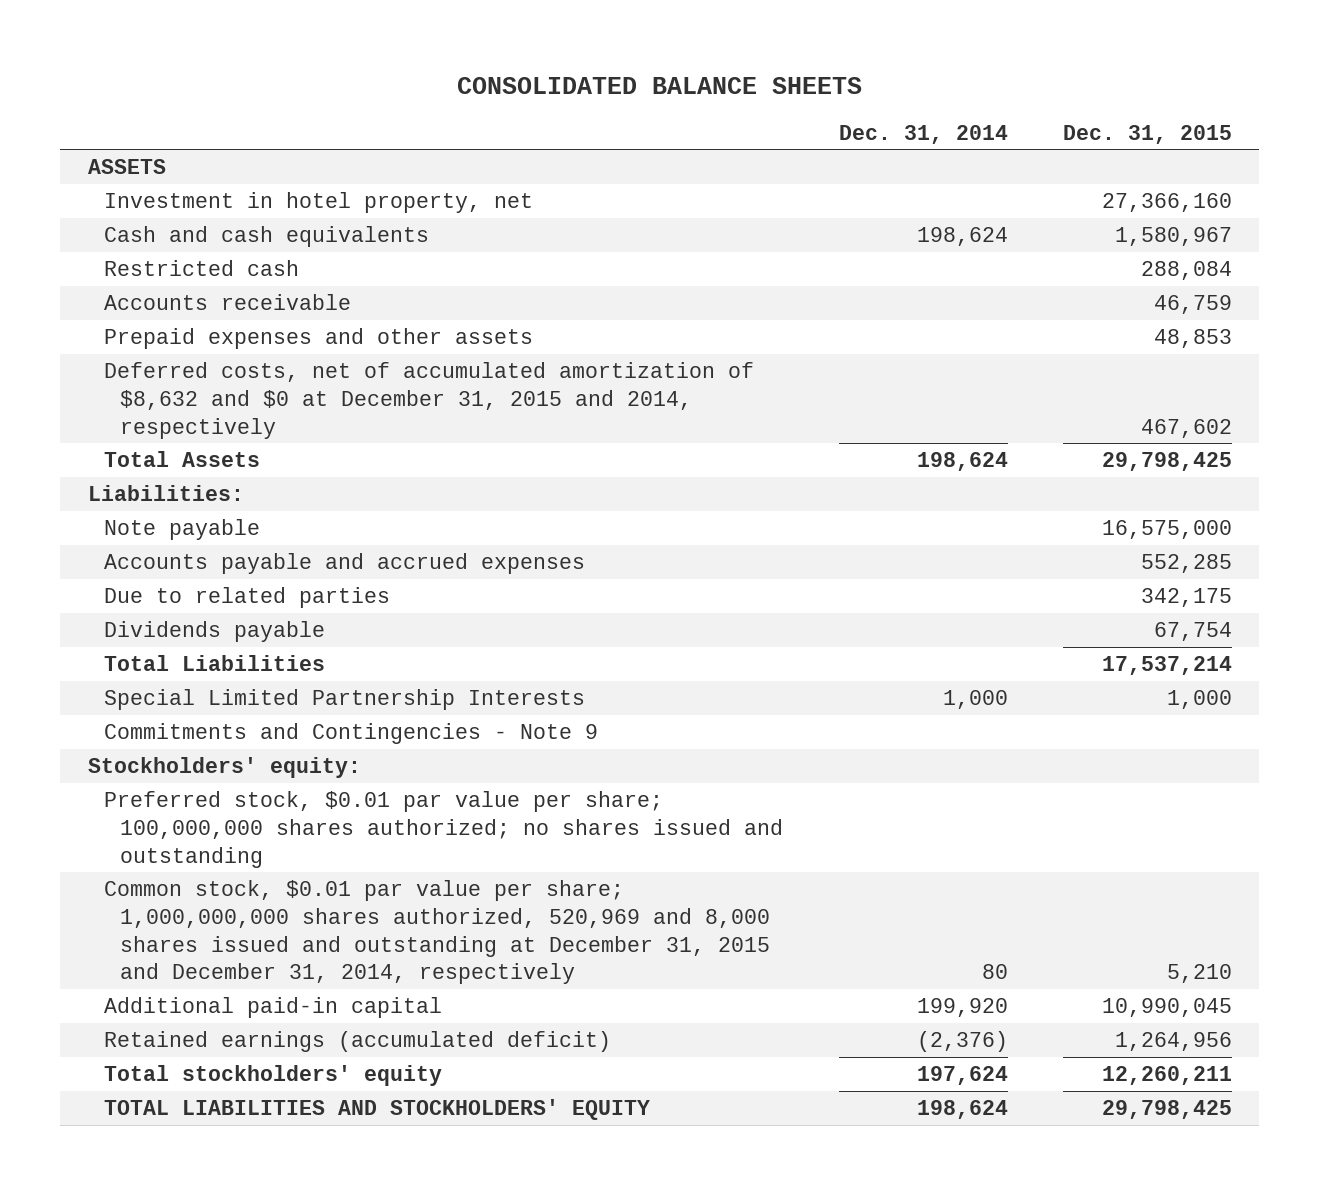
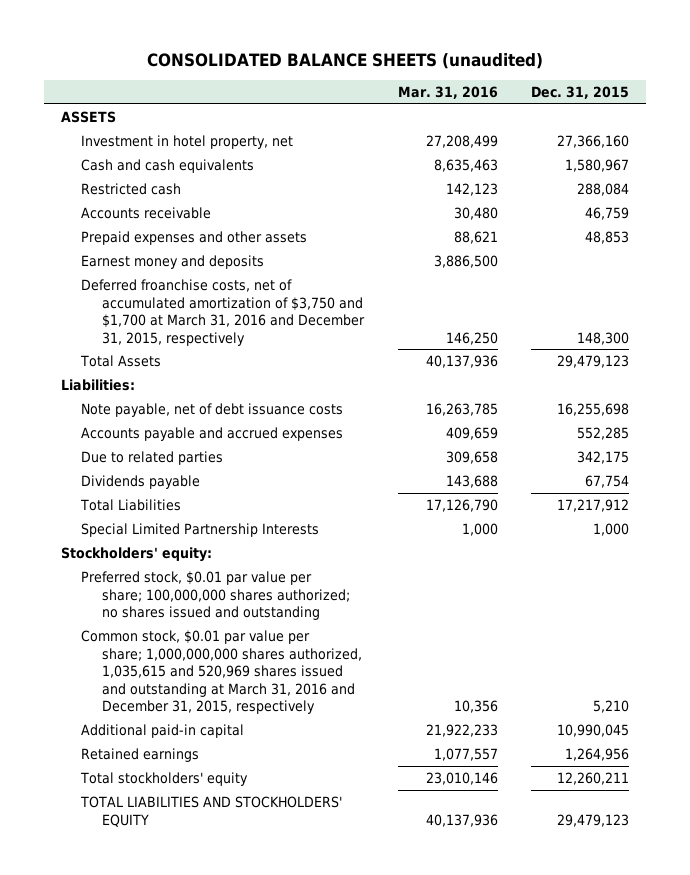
[456,77,862,95] CONSOLIDATED BALANCE SHEETS -> [146,52,543,69] CONSOLIDATED BALANCE SHEETS (unaudited)
[838,124,1008,144] Dec. 31, 2014 -> none
none -> [397,86,498,100] Mar. 31, 2016
none -> [81,255,265,270] Earnest money and deposits
[104,362,755,439] Deferred costs, net of accumulated amortization of $8,632 and $0 at December 31, 2015 and 2014, respectively -> [81,279,366,346] Deferred froanchise costs, net of accumulated amortization of $3,750 and $1,700 at March 31, 2016 and December 31, 2015, respectively
[1140,418,1232,438] 467,602 -> [577,331,630,345] 148,300
[1101,452,1232,472] 29,798,425 -> [557,355,630,369] 29,479,123
[104,519,261,541] Note payable -> [81,403,344,418] Note payable, net of debt issuance costs
[1101,520,1232,540] 16,575,000 -> [557,403,630,417] 16,255,698
[1101,656,1232,676] 17,537,214 -> [557,499,630,513] 17,217,912
[104,723,599,745] Commitments and Contingencies - Note 9 -> none
[104,880,771,985] Common stock, $0.01 par value per share; 1,000,000,000 shares authorized, 520,969 and 8,000 shares issued and outstanding at December 31, 2015 and December 31, 2014, respectively -> [81,630,363,715] Common stock, $0.01 par value per share; 1,000,000,000 shares authorized, 1,035,615 and 520,969 shares issued and outstanding at March 31, 2016 and December 31, 2015, respectively
[104,1031,612,1053] Retained earnings (accumulated deficit) -> [81,748,200,763] Retained earnings
[1101,1100,1232,1120] 29,798,425 -> [557,813,630,827] 29,479,123

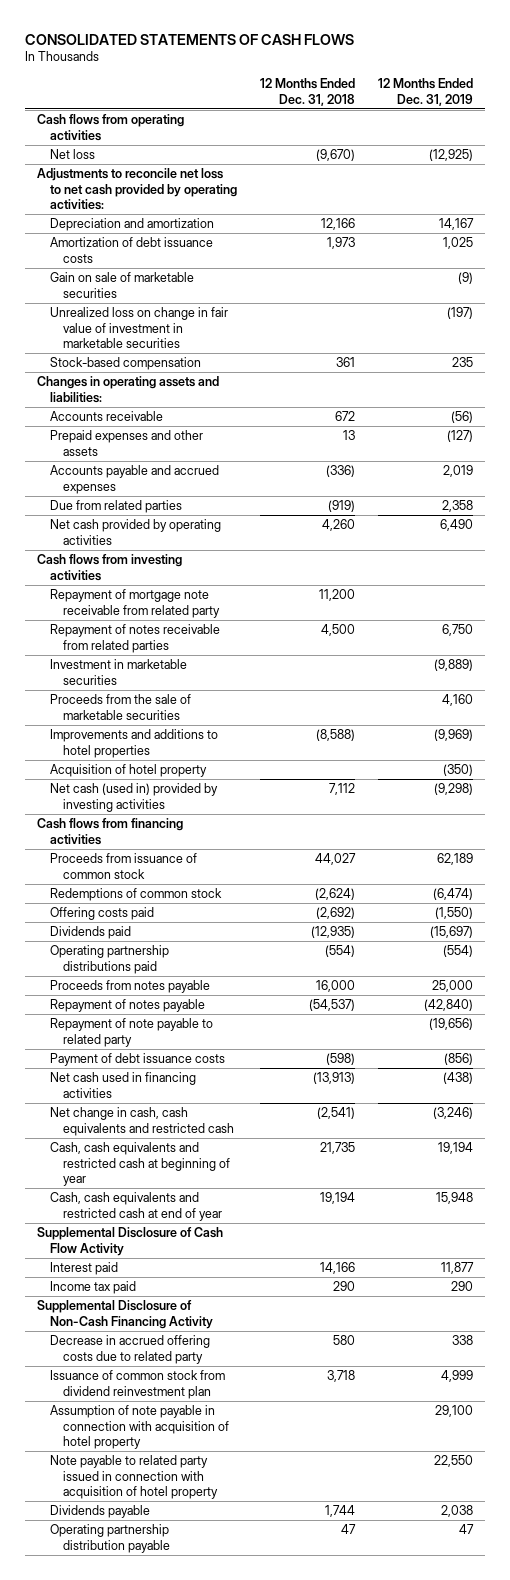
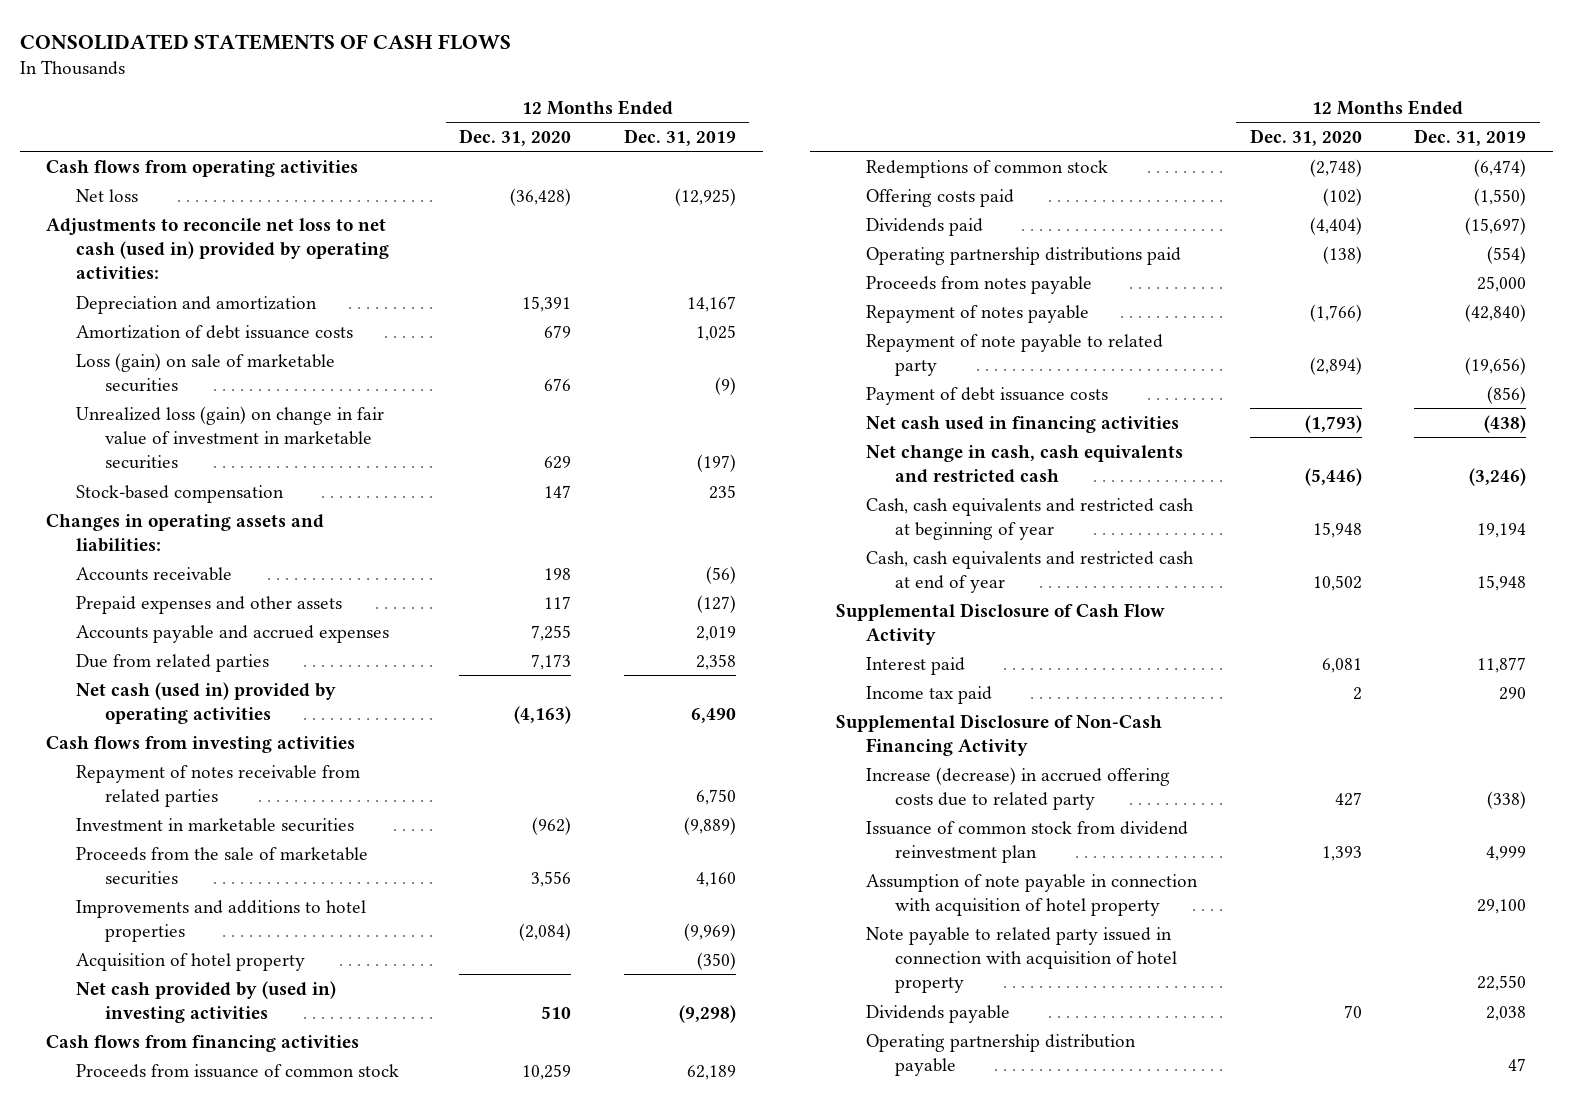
[260,77,356,106] 12 Months Ended Dec. 31, 2018 -> none
none -> [459,128,572,146] Dec. 31, 2020
[36,168,238,211] Adjustments to reconcile net loss to net cash provided by operating activities: -> [46,217,389,280] Adjustments to reconcile net loss to net cash (used in) provided by operating activities:
[50,272,195,298] Gain on sale of marketable securities -> [75,352,335,392] Loss (gain) on sale of marketable securities
[50,307,229,349] Unrealized loss on change in fair value of investment in marketable securities -> [75,405,384,470] Unrealized loss (gain) on change in fair value of investment in marketable securities
[50,519,222,545] Net cash provided by operating activities -> [75,681,336,724] Net cash (used in) provided by operating activities
[50,589,221,618] Repayment of mortgage note receivable from related party -> none
[50,783,219,812] Net cash (used in) provided by investing activities -> [75,980,336,1023] Net cash provided by (used in) investing activities
[50,1335,211,1364] Decrease in accrued offering costs due to related party -> [865,766,1170,810] Increase (decrease) in accrued offering costs due to related party
[452,1335,474,1346] 338 -> [1487,790,1527,809] (338)

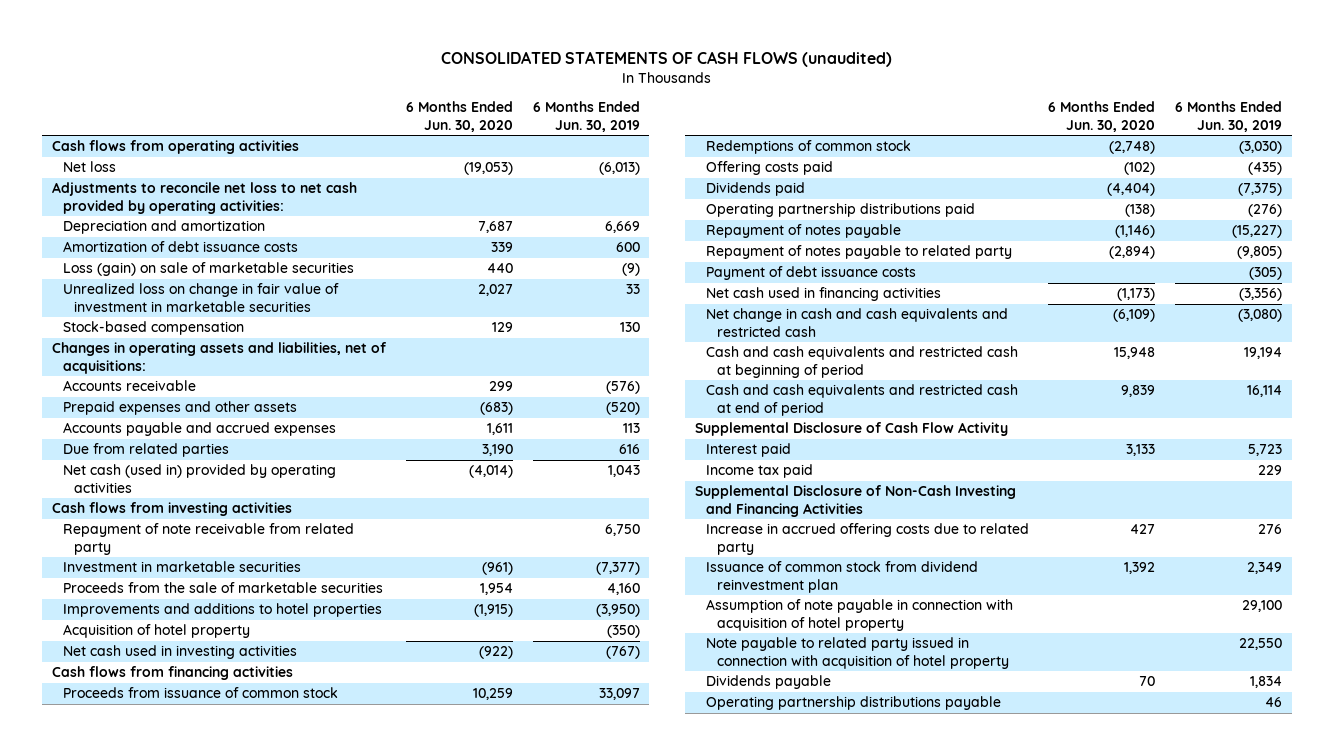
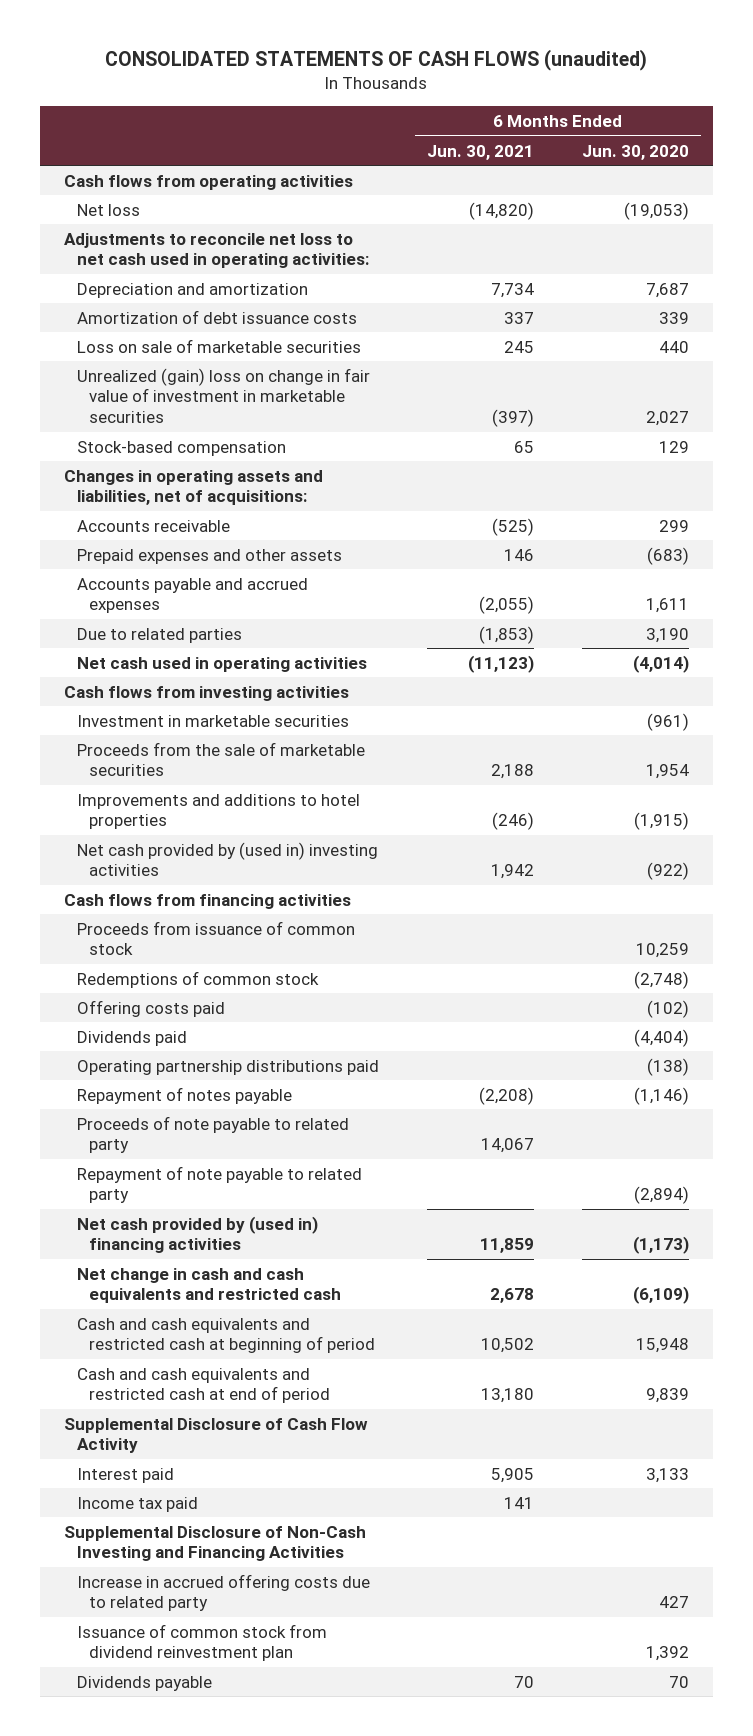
[532,101,640,132] 6 Months Ended Jun. 30, 2019 -> none
none -> [426,144,534,160] Jun. 30, 2021
[51,182,357,214] Adjustments to reconcile net loss to net cash provided by operating activities: -> [63,232,369,269] Adjustments to reconcile net loss to net cash used in operating activities:
[62,262,354,277] Loss (gain) on sale of marketable securities -> [76,338,361,353] Loss on sale of marketable securities
[62,283,339,312] Unrealized loss on change in fair value of investment in marketable securities -> [76,367,370,424] Unrealized (gain) loss on change in fair value of investment in marketable securities
[62,443,229,458] Due from related parties -> [76,627,242,643] Due to related parties
[62,464,336,493] Net cash (used in) provided by operating activities -> [76,656,367,672] Net cash used in operating activities
[62,523,354,555] Repayment of note receivable from related party -> none
[62,624,250,639] Acquisition of hotel property -> none
[62,645,297,660] Net cash used in investing activities -> [76,841,378,877] Net cash provided by (used in) investing activities
[705,266,916,281] Payment of debt issuance costs -> none
none -> [76,1115,349,1154] Proceeds of note payable to related party
[705,245,1012,260] Repayment of notes payable to related party -> [76,1165,362,1204] Repayment of note payable to related party
[705,287,941,302] Net cash used in financing activities -> [76,1215,318,1254] Net cash provided by (used in) financing activities
[705,599,1013,631] Assumption of note payable in connection with acquisition of hotel property -> none
[705,637,1009,669] Note payable to related party issued in connection with acquisition of hotel property -> none
[705,696,1001,711] Operating partnership distributions payable -> none

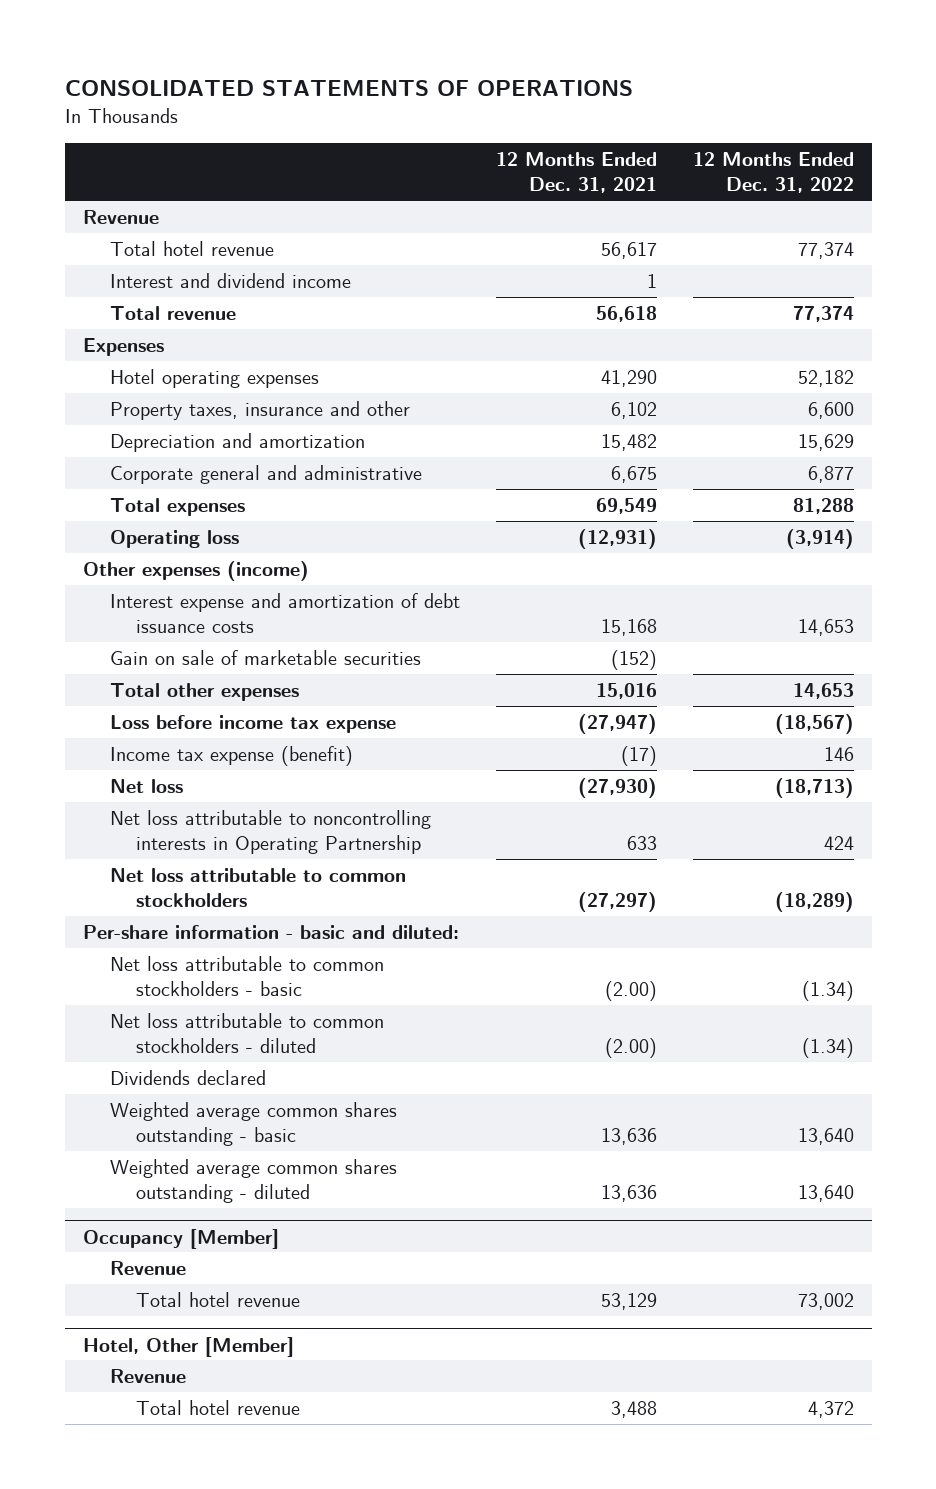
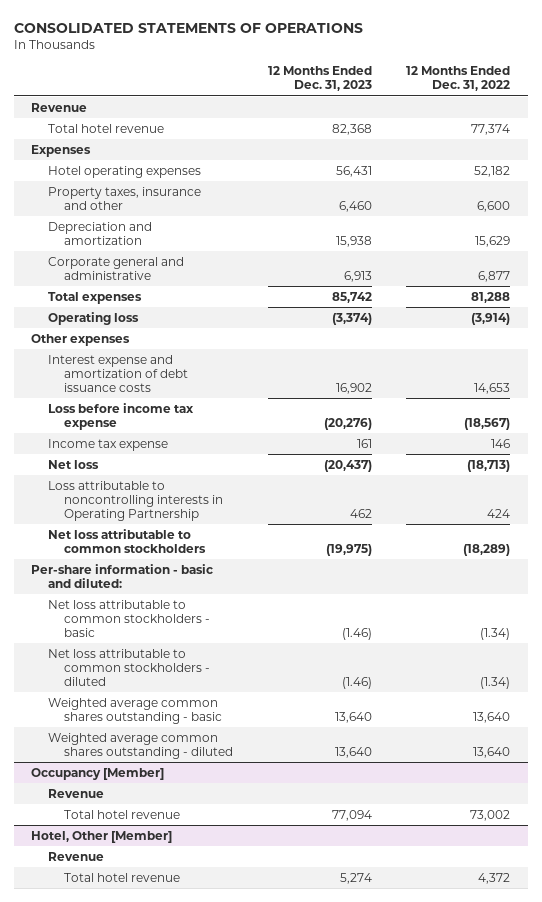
[495,152,657,194] 12 Months Ended Dec. 31, 2021 -> none
none -> [267,66,372,92] 12 Months Ended Dec. 31, 2023
[109,272,351,288] Interest and dividend income -> none
[109,305,236,320] Total revenue -> none
[82,560,309,581] Other expenses (income) -> [31,333,131,346] Other expenses
[109,649,421,665] Gain on sale of marketable securities -> none
[109,682,299,701] Total other expenses -> none
[109,745,353,766] Income tax expense (benefit) -> [47,438,168,451] Income tax expense
[109,809,431,855] Net loss attributable to noncontrolling interests in Operating Partnership -> [47,480,224,521] Loss attributable to noncontrolling interests in Operating Partnership
[109,1069,266,1085] Dividends declared -> none

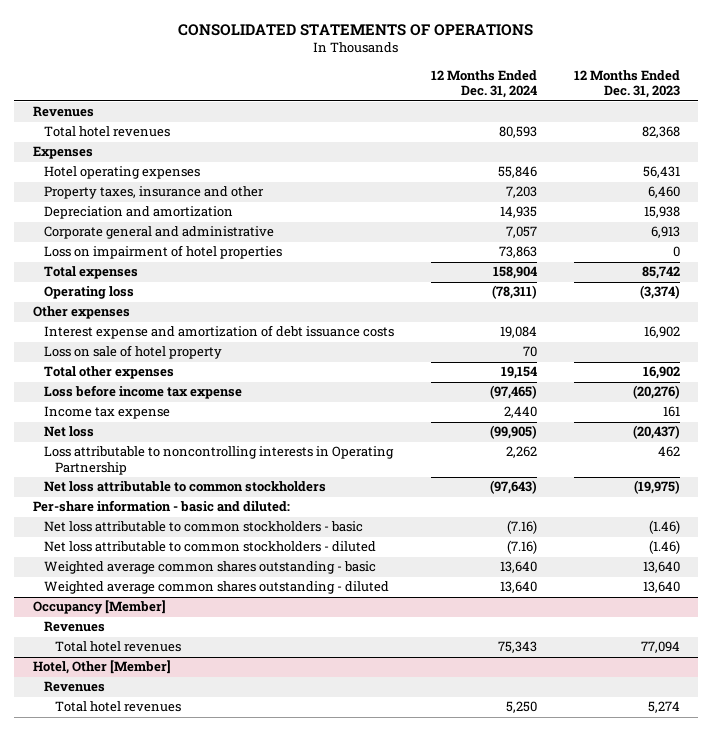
[406,66,511,92] 12 Months Ended Dec. 31, 2022 -> none
none -> [430,69,537,99] 12 Months Ended Dec. 31, 2024
[31,102,88,112] Revenue -> [32,106,94,118] Revenues
[47,123,164,133] Total hotel revenue -> [44,126,171,138] Total hotel revenues
none -> [44,245,283,260] Loss on impairment of hotel properties
none -> [44,345,223,360] Loss on sale of hotel property
none -> [44,366,175,380] Total other expenses
[47,788,104,798] Revenue -> [44,621,106,633] Revenues
[64,809,181,819] Total hotel revenue -> [55,641,182,653] Total hotel revenues
[47,851,104,861] Revenue -> [44,681,106,693] Revenues
[64,872,181,882] Total hotel revenue -> [55,701,182,713] Total hotel revenues

